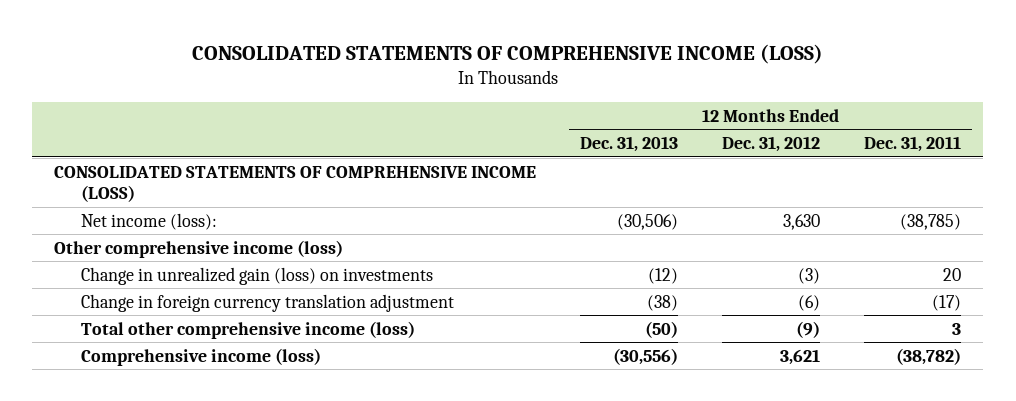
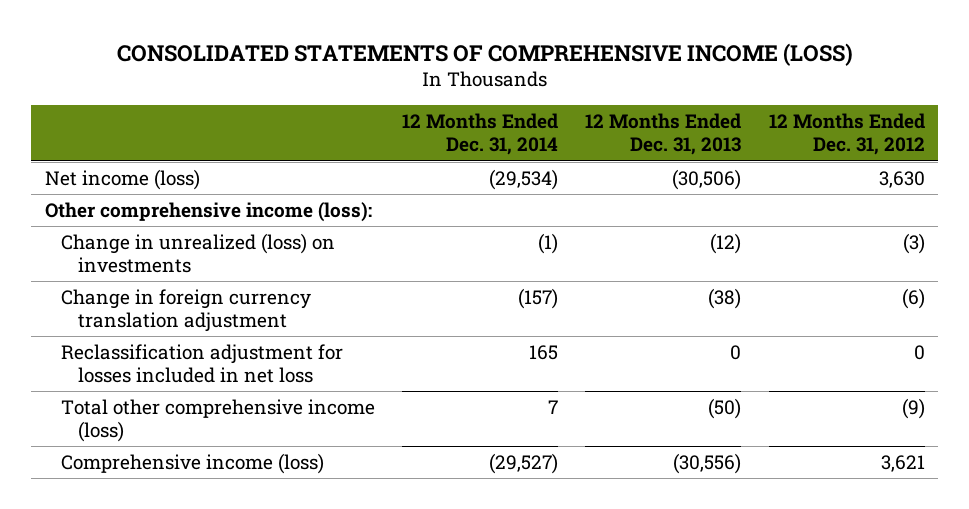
[864,136,962,153] Dec. 31, 2011 -> none
none -> [402,113,559,156] 12 Months Ended Dec. 31, 2014
[54,165,537,203] CONSOLIDATED STATEMENTS OF COMPREHENSIVE INCOME (LOSS) -> none
[80,212,217,230] Net income (loss): -> [44,169,200,191] Net income (loss)
[54,239,344,258] Other comprehensive income (loss) -> [44,202,372,223] Other comprehensive income (loss):
[80,266,433,285] Change in unrealized gain (loss) on investments -> [61,233,336,273] Change in unrealized (loss) on investments
none -> [61,344,344,383] Reclassification adjustment for losses included in net loss

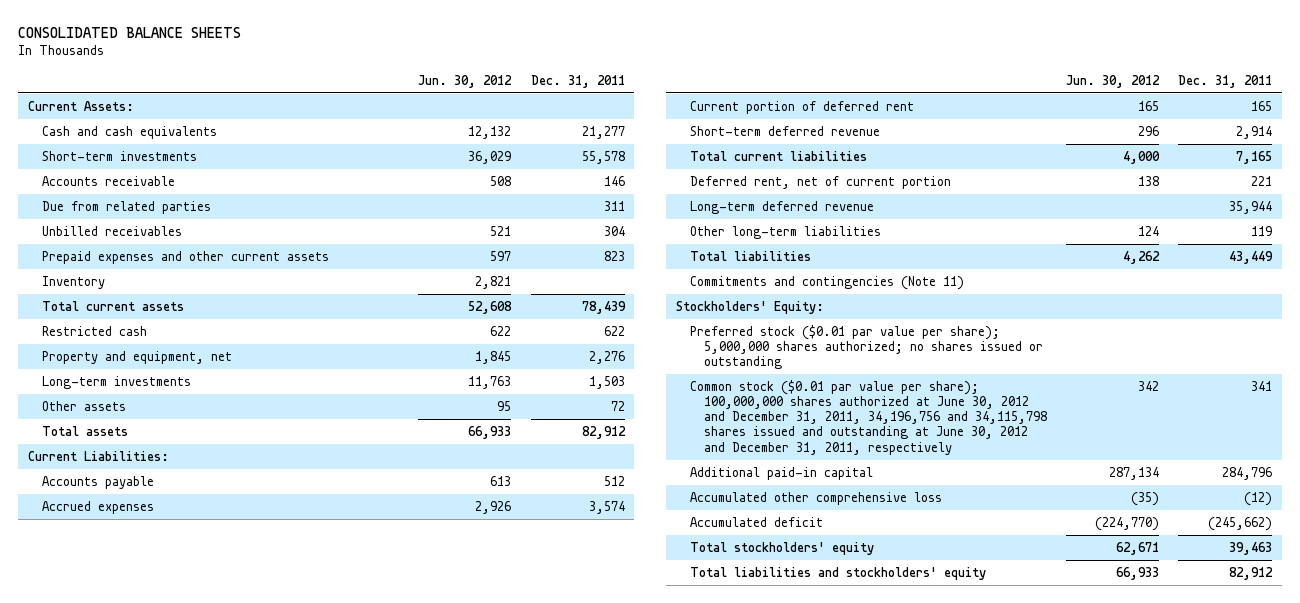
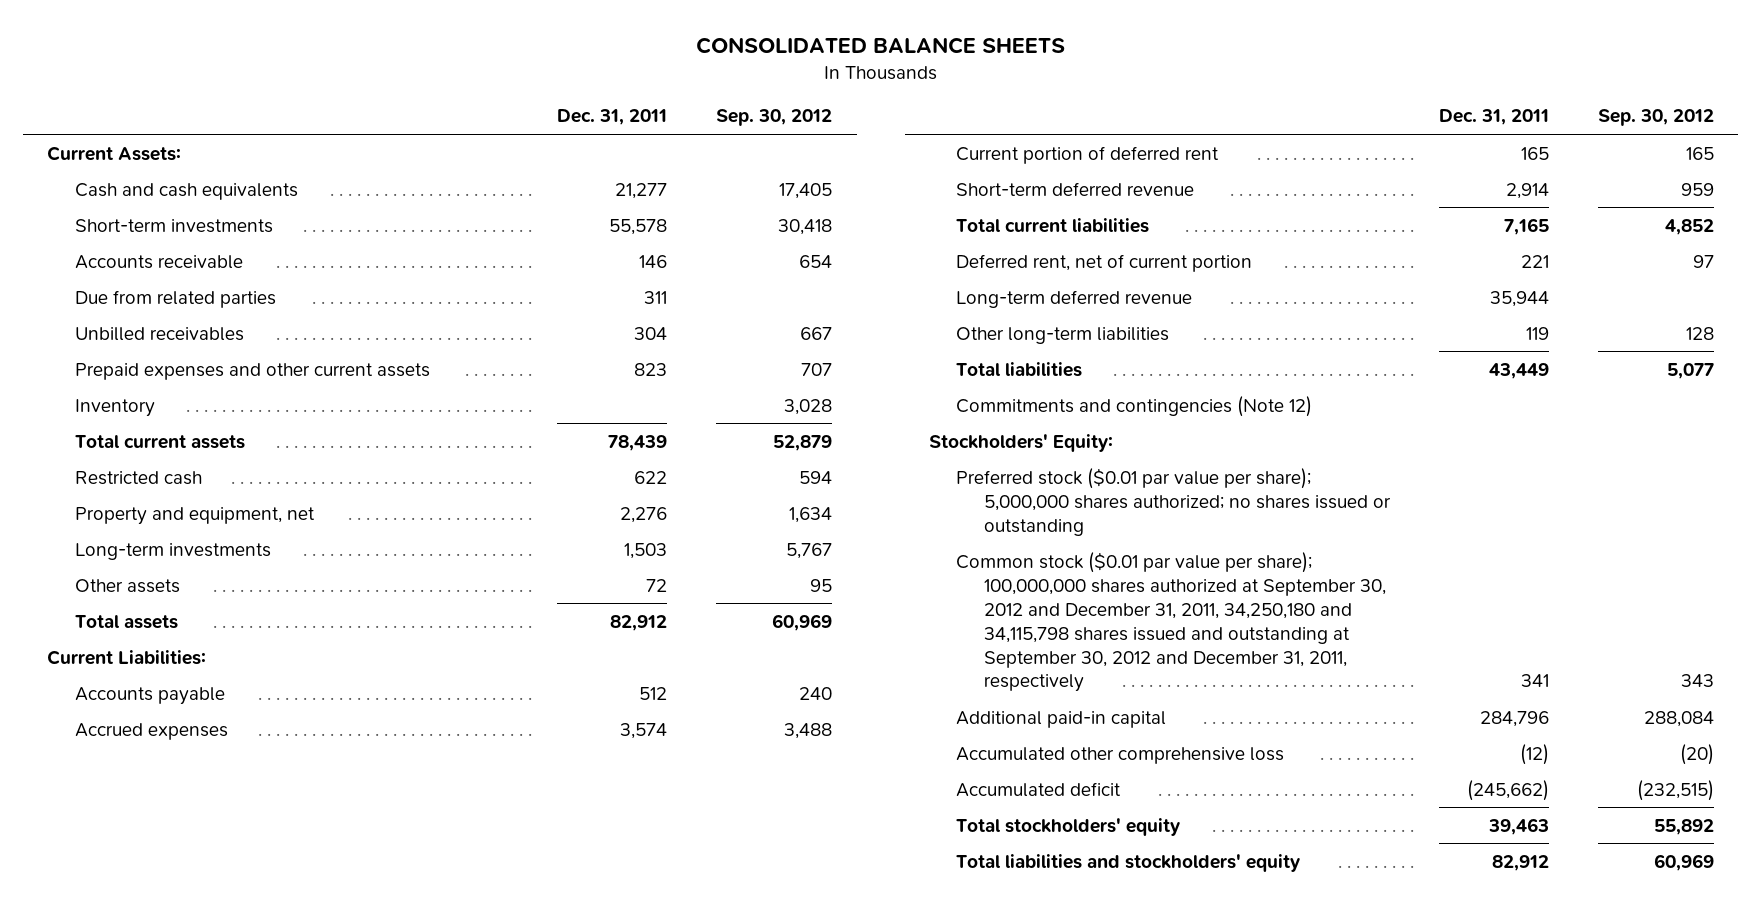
[418,74,513,88] Jun. 30, 2012 -> none
none -> [716,109,833,127] Sep. 30, 2012
[689,275,964,290] Commitments and contingencies (Note 11) -> [956,395,1313,417] Commitments and contingencies (Note 12)
[689,379,1048,455] Common stock ($0.01 par value per share); 100,000,000 shares authorized at June 30, 2012 and December 31, 2011, 34,196,756 and 34,115,798 shares issued and outstanding at June 30, 2012 and December 31, 2011, respectively -> [956,551,1386,693] Common stock ($0.01 par value per share); 100,000,000 shares authorized at September 30, 2012 and December 31, 2011, 34,250,180 and 34,115,798 shares issued and outstanding at September 30, 2012 and December 31, 2011, respectively

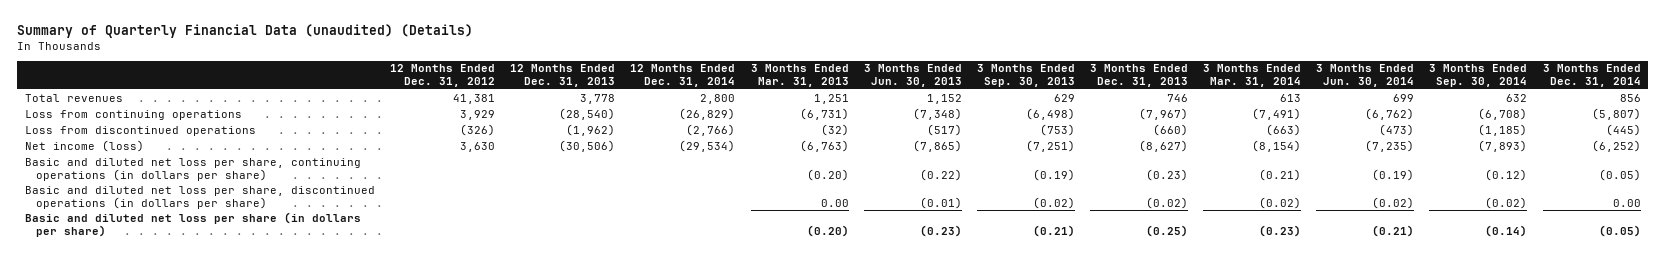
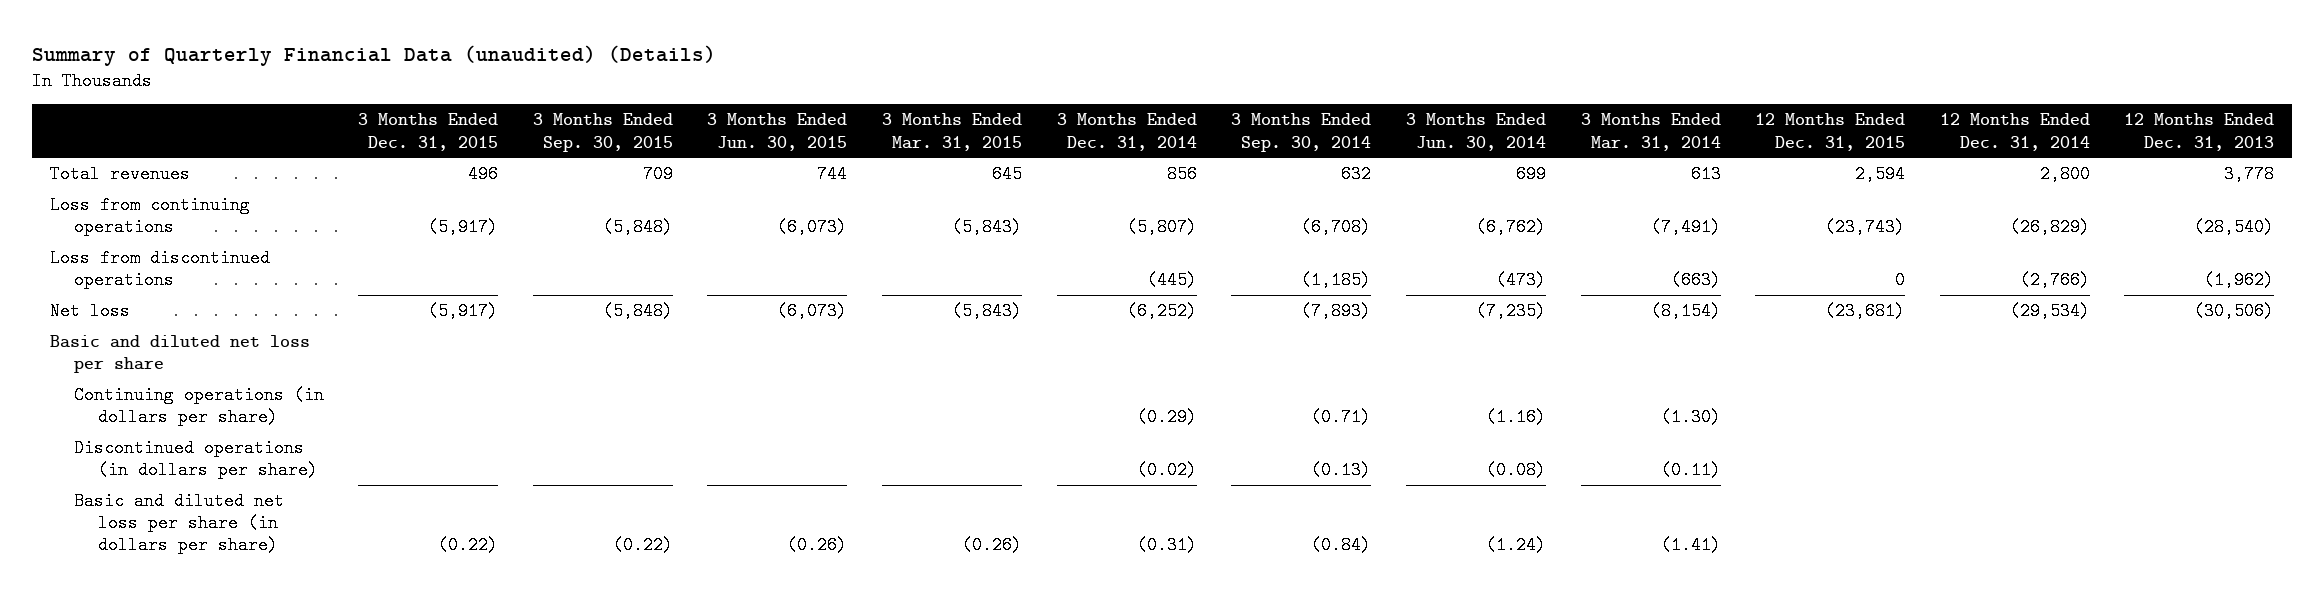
[390,64,496,88] 12 Months Ended Dec. 31, 2012 -> none
[750,64,849,88] 3 Months Ended Mar. 31, 2013 -> none
[863,64,962,88] 3 Months Ended Jun. 30, 2013 -> none
[976,64,1075,88] 3 Months Ended Sep. 30, 2013 -> none
[1090,64,1189,88] 3 Months Ended Dec. 31, 2013 -> none
none -> [358,113,499,151] 3 Months Ended Dec. 31, 2015
none -> [532,113,673,152] 3 Months Ended Sep. 30, 2015
none -> [707,113,848,151] 3 Months Ended Jun. 30, 2015
none -> [882,113,1023,151] 3 Months Ended Mar. 31, 2015
none -> [1755,113,1906,151] 12 Months Ended Dec. 31, 2015
[25,139,145,152] Net income (loss) -> [49,301,130,320] Net loss
none -> [49,334,310,374] Basic and diluted net loss per share
[25,157,362,181] Basic and diluted net loss per share, continuing operations (in dollars per share) -> [73,385,324,427] Continuing operations (in dollars per share)
[1259,168,1302,181] (0.21) -> [1660,408,1721,427] (1.30)
[1372,168,1415,181] (0.19) -> [1485,408,1546,427] (1.16)
[1485,168,1528,181] (0.12) -> [1311,408,1372,427] (0.71)
[1598,168,1641,181] (0.05) -> [1136,408,1197,427] (0.29)
[25,185,376,209] Basic and diluted net loss per share, discontinued operations (in dollars per share) -> [73,438,318,480] Discontinued operations (in dollars per share)
[1259,196,1302,209] (0.02) -> [1660,461,1721,480] (0.11)
[1372,196,1415,209] (0.02) -> [1485,461,1546,480] (0.08)
[1485,196,1528,209] (0.02) -> [1311,461,1372,480] (0.13)
[1612,198,1641,207] 0.00 -> [1136,461,1197,480] (0.02)
[1259,224,1302,237] (0.23) -> [1660,536,1721,555] (1.41)
[1372,224,1415,237] (0.21) -> [1485,536,1546,555] (1.24)
[1485,224,1528,237] (0.14) -> [1311,536,1372,555] (0.84)
[1598,224,1641,237] (0.05) -> [1136,536,1197,555] (0.31)

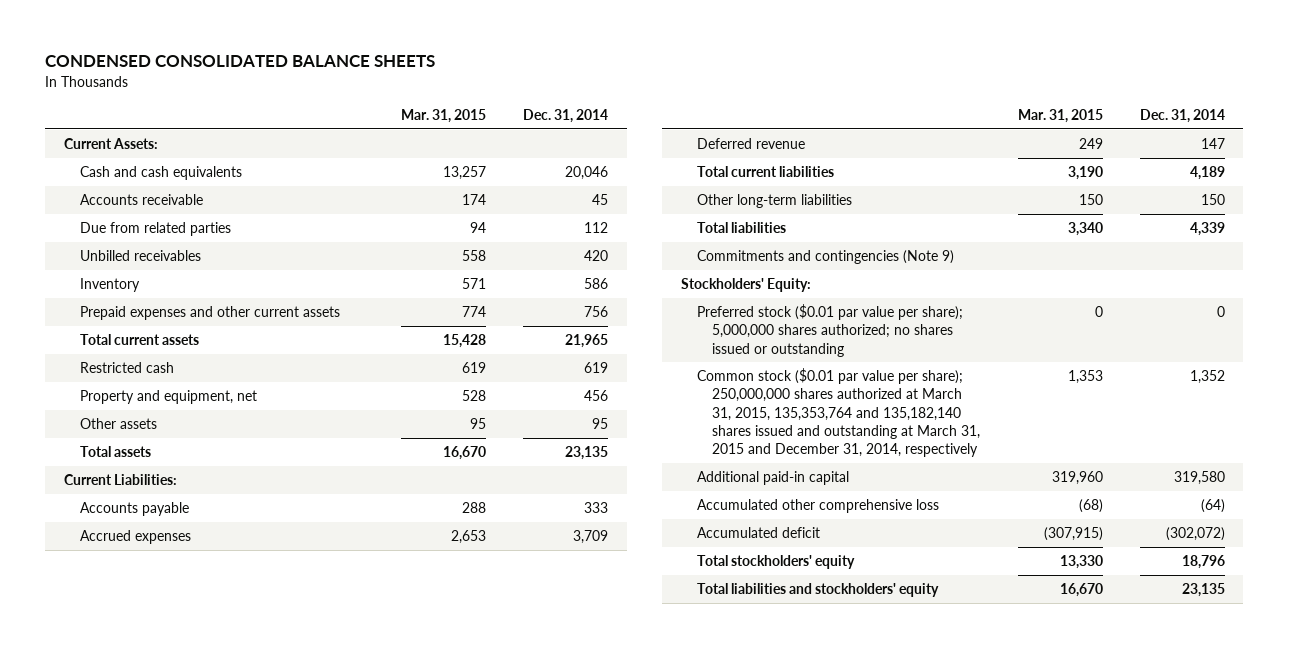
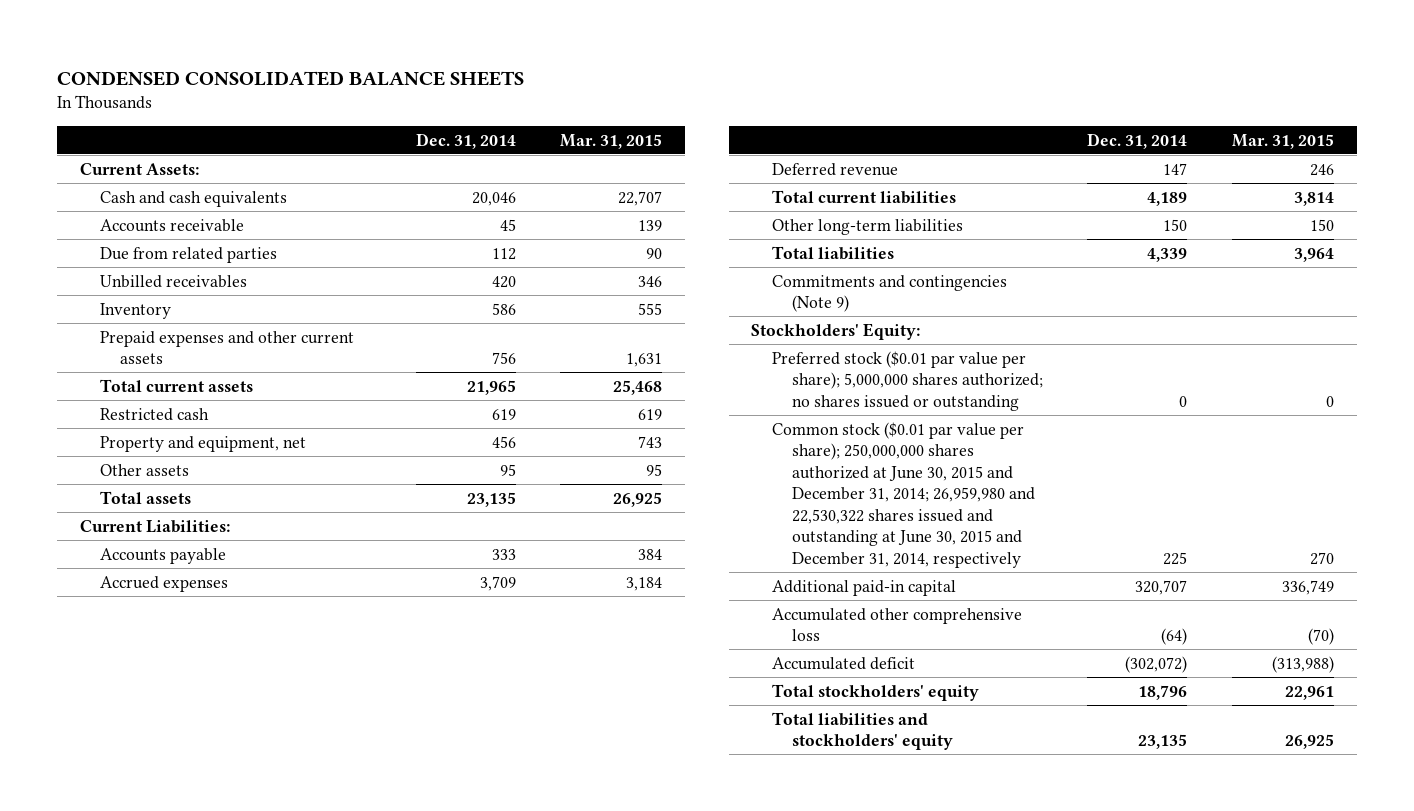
[442,166,486,181] 13,257 -> [618,190,663,206] 22,707
[461,194,486,206] 174 -> [638,219,663,231] 139
[469,222,486,234] 94 -> [646,247,663,259] 90
[461,250,486,262] 558 -> [638,275,663,287] 346
[461,278,486,290] 571 -> [638,302,663,315] 555
[461,306,486,318] 774 -> [626,353,663,368] 1,631
[442,334,486,349] 15,428 -> [613,379,663,395] 25,468
[461,390,486,402] 528 -> [638,435,663,448] 743
[442,446,486,461] 16,670 -> [613,491,663,507] 26,925
[461,502,486,514] 288 -> [638,548,663,560] 384
[450,530,486,545] 2,653 -> [626,576,663,591] 3,184
[1078,138,1103,150] 249 -> [1310,163,1335,176] 246
[1067,166,1103,181] 3,190 -> [1294,191,1335,206] 3,814
[1067,222,1103,237] 3,340 -> [1294,247,1335,262] 3,964
[696,368,981,458] Common stock ($0.01 par value per share); 250,000,000 shares authorized at March 31, 2015, 135,353,764 and 135,182,140 shares issued and outstanding at March 31, 2015 and December 31, 2014, respectively -> [771,421,1035,568] Common stock ($0.01 par value per share); 250,000,000 shares authorized at June 30, 2015 and December 31, 2014; 26,959,980 and 22,530,322 shares issued and outstanding at June 30, 2015 and December 31, 2014, respectively
[1067,370,1103,385] 1,353 -> [1310,551,1335,565] 270
[1189,370,1225,385] 1,352 -> [1163,551,1188,565] 225
[1051,471,1103,486] 319,960 -> [1282,579,1335,595] 336,749
[1173,471,1225,486] 319,580 -> [1135,579,1188,595] 320,707
[1078,499,1103,514] (68) -> [1308,628,1335,646] (70)
[1043,527,1103,542] (307,915) -> [1272,655,1335,673] (313,988)
[1059,555,1103,570] 13,330 -> [1285,685,1335,700] 22,961
[1059,583,1103,598] 16,670 -> [1285,734,1335,750] 26,925

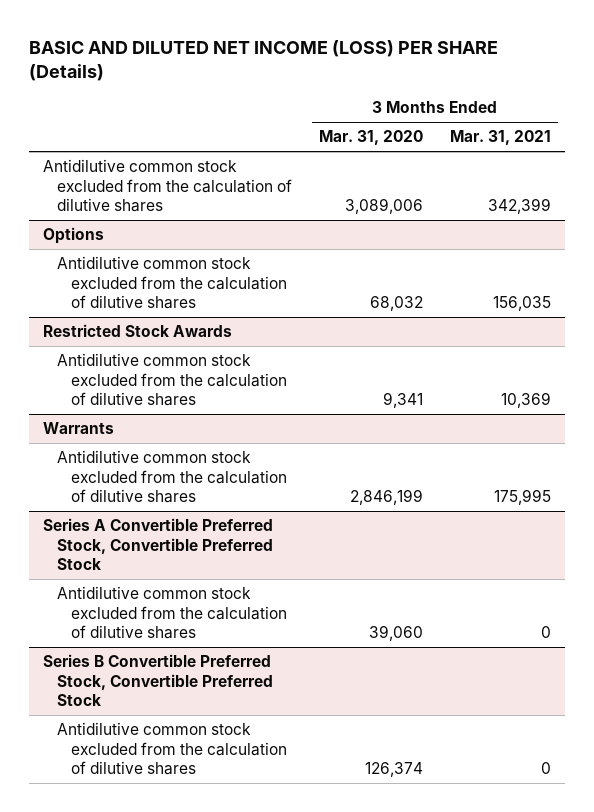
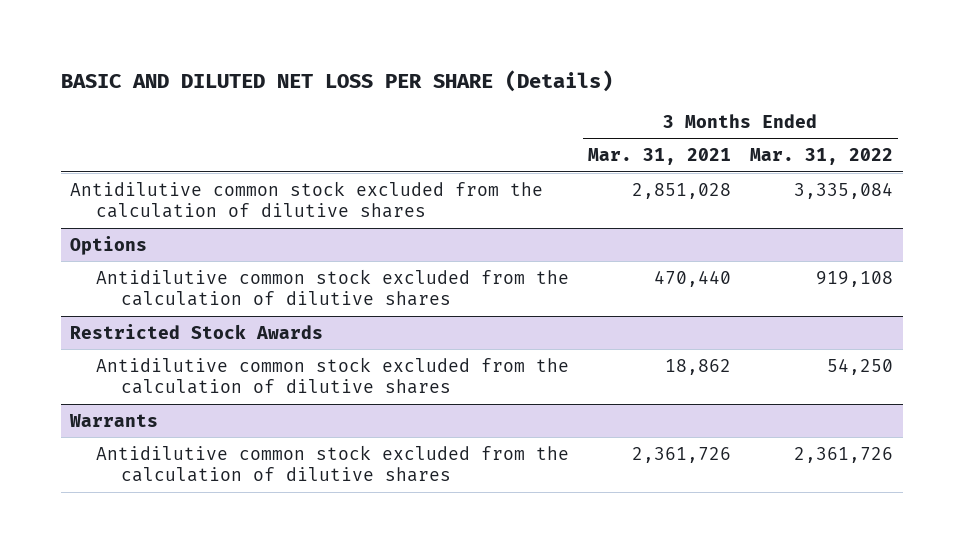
[29,39,499,81] BASIC AND DILUTED NET INCOME (LOSS) PER SHARE (Details) -> [60,70,613,93] BASIC AND DILUTED NET LOSS PER SHARE (Details)
[319,130,424,146] Mar. 31, 2020 -> none
none -> [750,148,894,166] Mar. 31, 2022
[488,198,552,215] 342,399 -> [631,182,731,199] 2,851,028
[493,296,552,312] 156,035 -> [653,269,731,287] 470,440
[501,392,552,409] 10,369 -> [664,358,731,375] 18,862
[43,518,274,571] Series A Convertible Preferred Stock, Convertible Preferred Stock -> none
[57,586,288,640] Antidilutive common stock excluded from the calculation of dilutive shares -> none
[43,654,274,707] Series B Convertible Preferred Stock, Convertible Preferred Stock -> none
[57,722,288,776] Antidilutive common stock excluded from the calculation of dilutive shares -> none
[494,489,552,506] 175,995 -> [631,446,731,463] 2,361,726

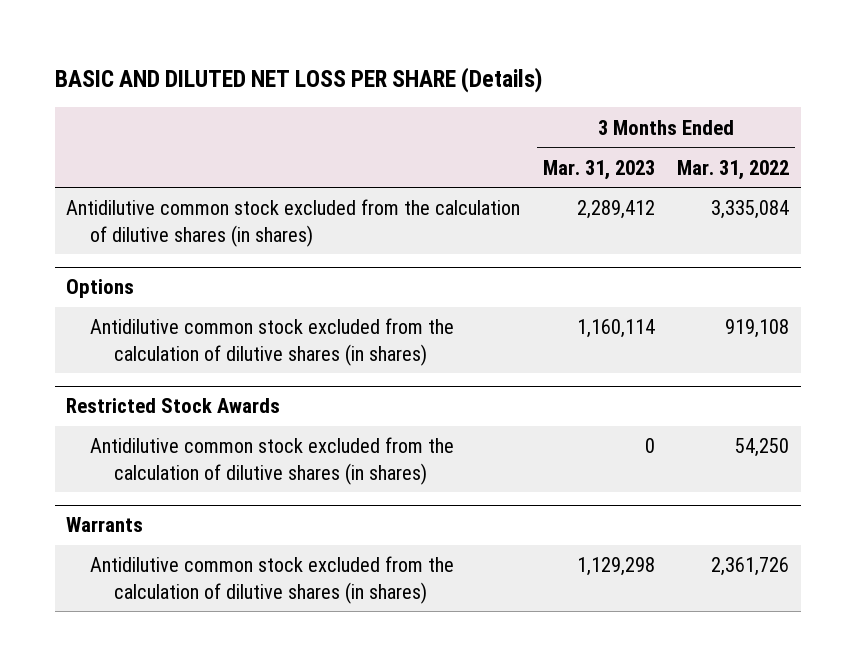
[587,148,731,166] Mar. 31, 2021 -> none
none -> [542,159,655,180] Mar. 31, 2023
[70,180,544,219] Antidilutive common stock excluded from the calculation of dilutive shares -> [66,199,521,247] Antidilutive common stock excluded from the calculation of dilutive shares (in shares)
[95,268,569,307] Antidilutive common stock excluded from the calculation of dilutive shares -> [90,318,455,366] Antidilutive common stock excluded from the calculation of dilutive shares (in shares)
[95,356,569,395] Antidilutive common stock excluded from the calculation of dilutive shares -> [90,437,455,485] Antidilutive common stock excluded from the calculation of dilutive shares (in shares)
[95,444,569,483] Antidilutive common stock excluded from the calculation of dilutive shares -> [90,556,455,604] Antidilutive common stock excluded from the calculation of dilutive shares (in shares)

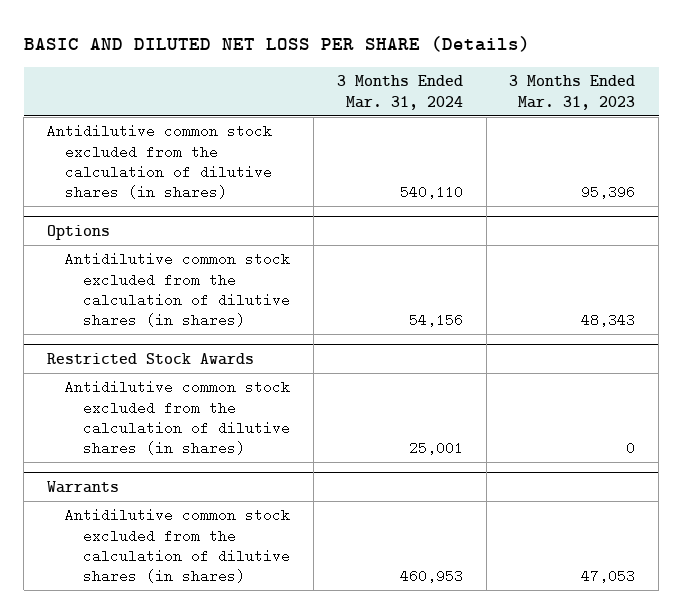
[677,159,790,180] Mar. 31, 2022 -> none
none -> [336,75,463,110] 3 Months Ended Mar. 31, 2024
[576,200,655,220] 2,289,412 -> [581,185,636,200] 95,396
[576,319,655,339] 1,160,114 -> [581,313,636,328] 48,343
[576,557,655,577] 1,129,298 -> [581,569,636,584] 47,053

